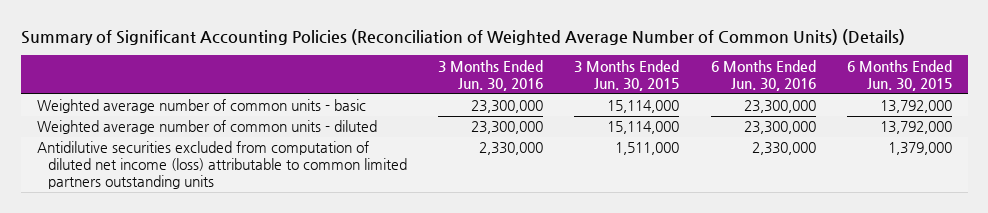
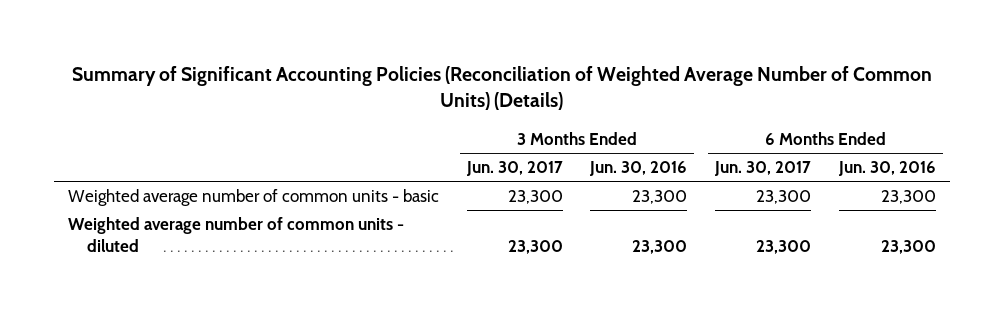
[574,59,680,91] 3 Months Ended Jun. 30, 2015 -> none
[846,59,952,91] 6 Months Ended Jun. 30, 2015 -> none
none -> [465,161,563,177] Jun. 30, 2017
none -> [714,161,812,177] Jun. 30, 2017
[36,141,407,189] Antidilutive securities excluded from computation of diluted net income (loss) attributable to common limited partners outstanding units -> none
[470,100,543,114] 23,300,000 -> [632,190,688,205] 23,300
[743,100,816,114] 23,300,000 -> [880,190,936,205] 23,300
[470,121,543,135] 23,300,000 -> [632,240,688,255] 23,300
[743,121,816,135] 23,300,000 -> [880,240,936,255] 23,300

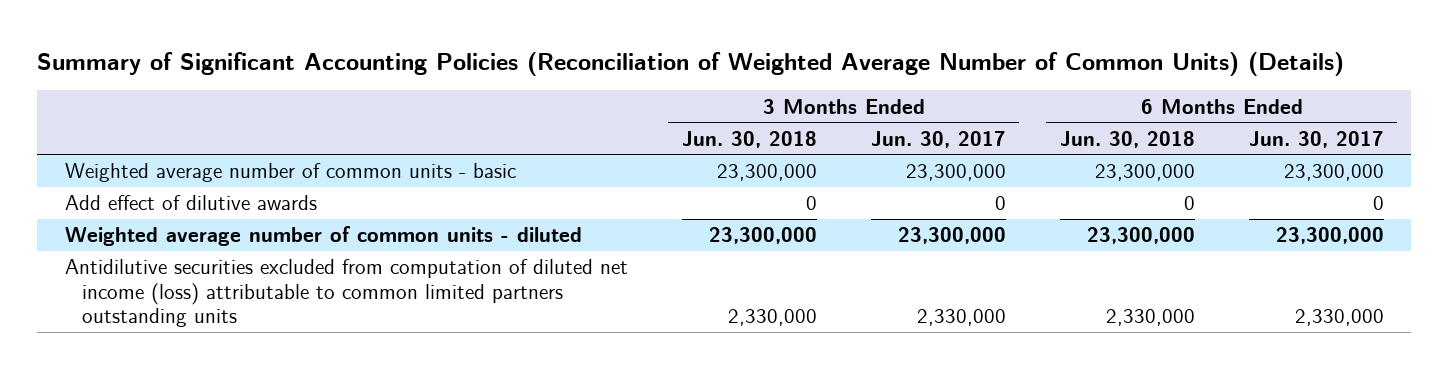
[589,161,688,177] Jun. 30, 2016 -> none
[837,161,936,177] Jun. 30, 2016 -> none
none -> [681,130,817,148] Jun. 30, 2018
none -> [1059,130,1195,148] Jun. 30, 2018
[507,190,563,205] 23,300 -> [905,164,1006,182] 23,300,000
[756,190,812,205] 23,300 -> [1283,164,1384,182] 23,300,000
none -> [64,195,317,211] Add effect of dilutive awards
[507,240,563,255] 23,300 -> [897,227,1006,245] 23,300,000
[756,240,812,255] 23,300 -> [1275,227,1384,245] 23,300,000
none -> [64,259,628,328] Antidilutive securities excluded from computation of diluted net income (loss) attributable to common limited partners outstanding units

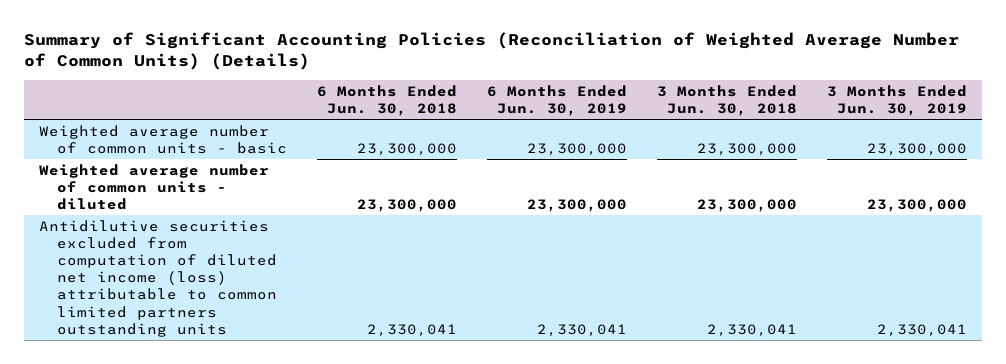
[870,130,1006,148] Jun. 30, 2017 -> none
[1248,130,1384,148] Jun. 30, 2017 -> none
none -> [486,84,627,116] 6 Months Ended Jun. 30, 2019
none -> [826,84,967,116] 3 Months Ended Jun. 30, 2019
[64,195,317,211] Add effect of dilutive awards -> none
[727,309,817,327] 2,330,000 -> [706,323,797,337] 2,330,041
[1105,309,1195,327] 2,330,000 -> [366,323,457,337] 2,330,041

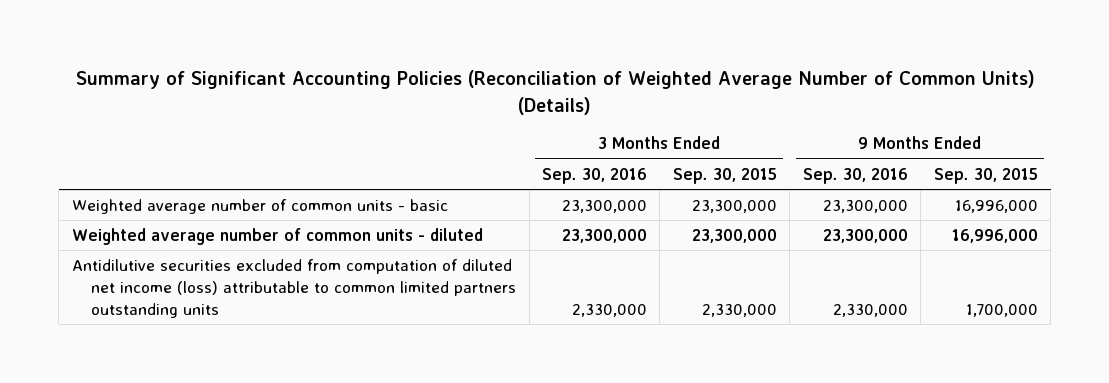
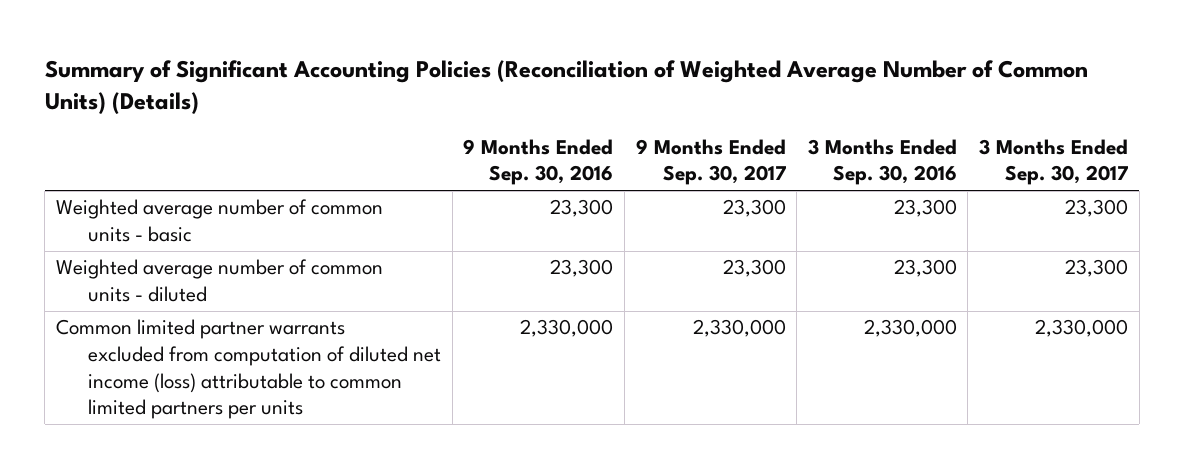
[672,167,777,184] Sep. 30, 2015 -> none
[933,167,1038,184] Sep. 30, 2015 -> none
none -> [635,138,786,186] 9 Months Ended Sep. 30, 2017
none -> [979,138,1129,186] 3 Months Ended Sep. 30, 2017
[561,199,647,213] 23,300,000 -> [893,199,957,218] 23,300
[822,199,908,213] 23,300,000 -> [550,199,614,218] 23,300
[561,228,647,243] 23,300,000 -> [893,259,957,278] 23,300
[822,228,908,243] 23,300,000 -> [550,259,614,278] 23,300
[71,258,517,318] Antidilutive securities excluded from computation of diluted net income (loss) attributable to common limited partners outstanding units -> [55,319,442,420] Common limited partner warrants excluded from computation of diluted net income (loss) attributable to common limited partners per units

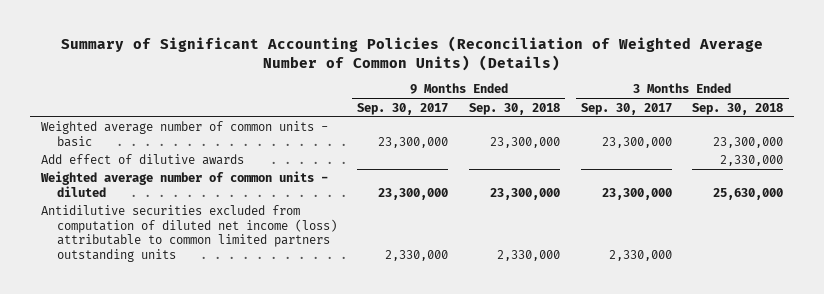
[463,138,614,186] 9 Months Ended Sep. 30, 2016 -> none
[807,138,957,186] 3 Months Ended Sep. 30, 2016 -> none
none -> [469,102,561,115] Sep. 30, 2018
none -> [692,102,784,115] Sep. 30, 2018
[722,199,786,218] 23,300 -> [378,136,449,148] 23,300,000
[1065,199,1129,218] 23,300 -> [601,136,672,148] 23,300,000
none -> [40,154,244,166] Add effect of dilutive awards
[722,259,786,278] 23,300 -> [378,187,449,200] 23,300,000
[1065,259,1129,278] 23,300 -> [601,187,672,200] 23,300,000
[55,319,442,420] Common limited partner warrants excluded from computation of diluted net income (loss) attributable to common limited partners per units -> [40,205,337,262] Antidilutive securities excluded from computation of diluted net income (loss) attributable to common limited partners outstanding units

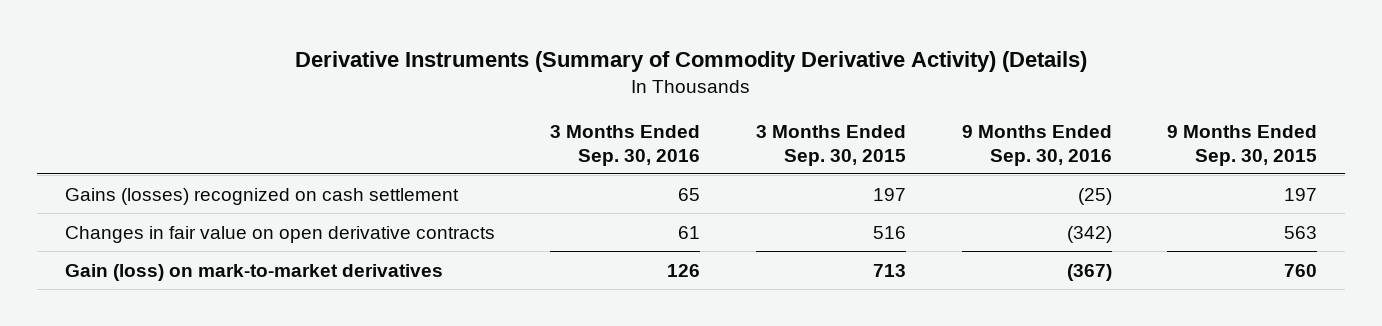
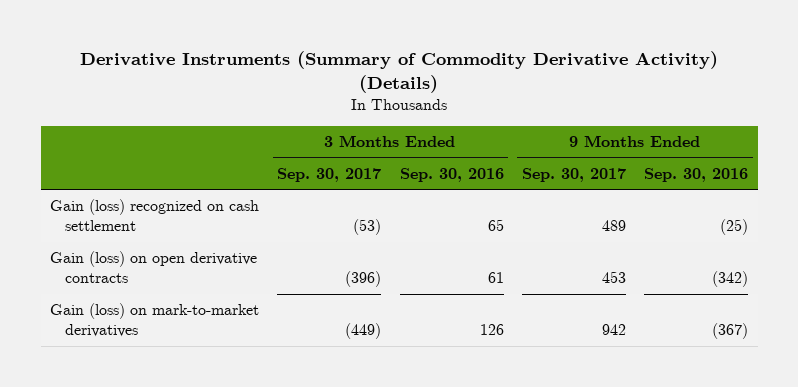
[755,124,906,166] 3 Months Ended Sep. 30, 2015 -> none
[1167,124,1318,166] 9 Months Ended Sep. 30, 2015 -> none
none -> [277,167,382,182] Sep. 30, 2017
none -> [521,167,626,182] Sep. 30, 2017
[64,187,459,205] Gains (losses) recognized on cash settlement -> [49,199,259,232] Gain (loss) recognized on cash settlement
[64,225,495,243] Changes in fair value on open derivative contracts -> [49,251,257,284] Gain (loss) on open derivative contracts

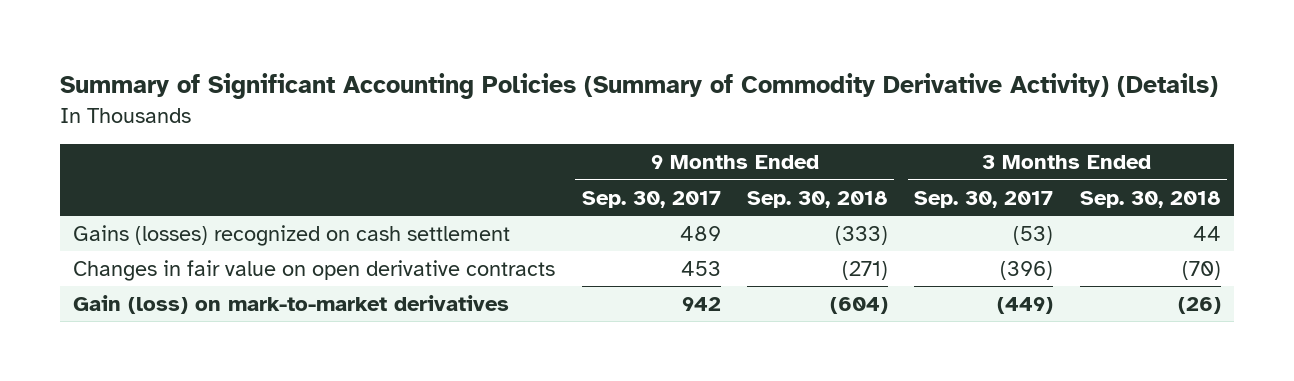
[80,50,719,94] Derivative Instruments (Summary of Commodity Derivative Activity) (Details) -> [59,73,1218,100] Summary of Significant Accounting Policies (Summary of Commodity Derivative Activity) (Details)
[399,167,504,182] Sep. 30, 2016 -> none
[644,167,749,182] Sep. 30, 2016 -> none
none -> [746,190,888,208] Sep. 30, 2018
none -> [1079,190,1221,208] Sep. 30, 2018
[49,199,259,232] Gain (loss) recognized on cash settlement -> [73,225,511,247] Gains (losses) recognized on cash settlement
[49,251,257,284] Gain (loss) on open derivative contracts -> [73,260,556,282] Changes in fair value on open derivative contracts

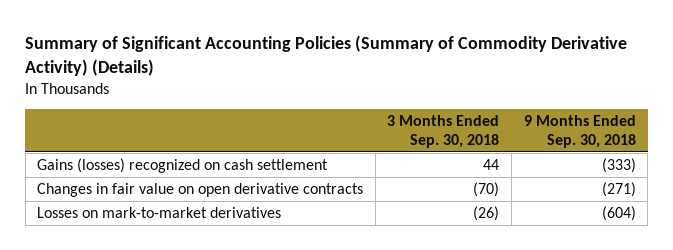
[581,190,721,208] Sep. 30, 2017 -> none
[914,190,1054,208] Sep. 30, 2017 -> none
[73,295,510,315] Gain (loss) on mark-to-market derivatives -> [37,206,282,218] Losses on mark-to-market derivatives

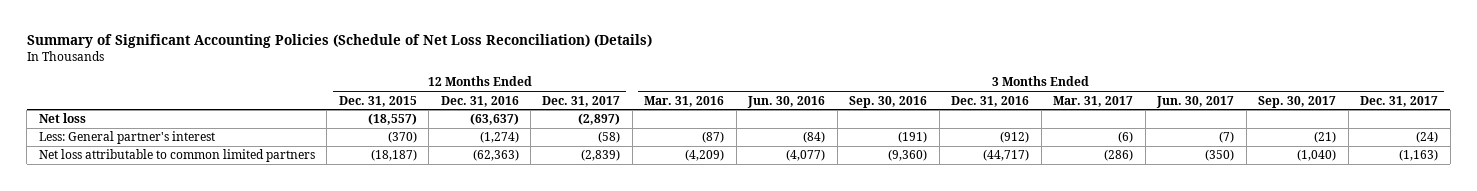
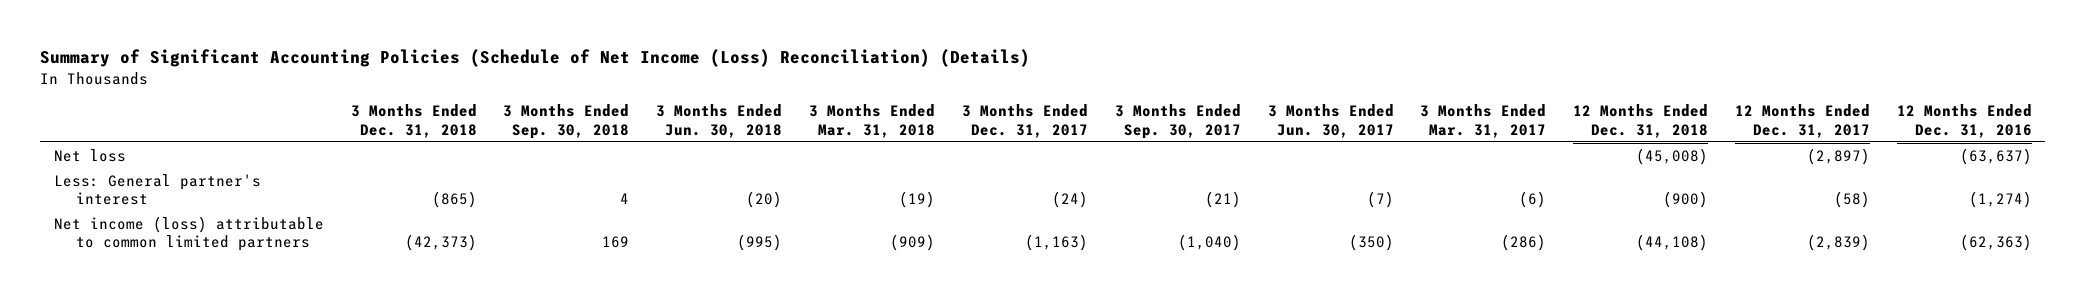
[26,33,652,48] Summary of Significant Accounting Policies (Schedule of Net Loss Reconciliation) (Details) -> [40,49,1031,68] Summary of Significant Accounting Policies (Schedule of Net Income (Loss) Reconciliation) (Details)
[338,95,417,107] Dec. 31, 2015 -> none
[644,95,725,107] Mar. 31, 2016 -> none
[747,95,826,108] Jun. 30, 2016 -> none
[849,95,928,108] Sep. 30, 2016 -> none
[951,95,1030,107] Dec. 31, 2016 -> none
none -> [350,104,477,138] 3 Months Ended Dec. 31, 2018
none -> [503,104,630,139] 3 Months Ended Sep. 30, 2018
none -> [656,104,783,138] 3 Months Ended Jun. 30, 2018
none -> [809,104,936,138] 3 Months Ended Mar. 31, 2018
none -> [1573,104,1709,138] 12 Months Ended Dec. 31, 2018
[38,149,315,163] Net loss attributable to common limited partners -> [53,215,324,252] Net income (loss) attributable to common limited partners

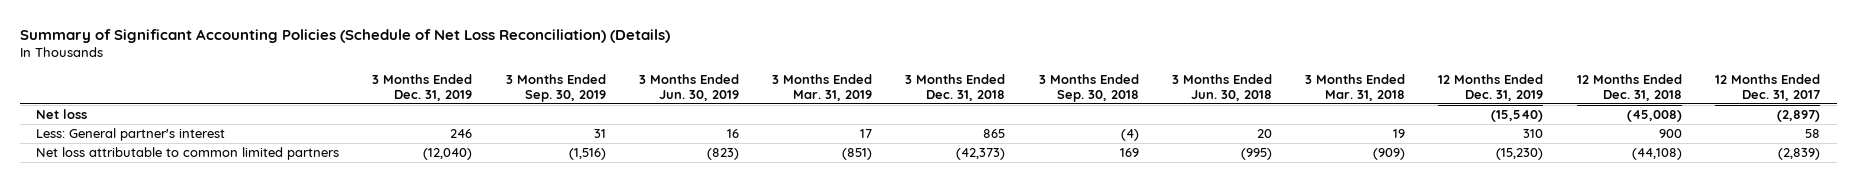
[40,49,1031,68] Summary of Significant Accounting Policies (Schedule of Net Income (Loss) Reconciliation) (Details) -> [19,28,670,43] Summary of Significant Accounting Policies (Schedule of Net Loss Reconciliation) (Details)
[961,104,1088,138] 3 Months Ended Dec. 31, 2017 -> none
[1114,104,1241,139] 3 Months Ended Sep. 30, 2017 -> none
[1267,104,1394,138] 3 Months Ended Jun. 30, 2017 -> none
[1420,104,1547,138] 3 Months Ended Mar. 31, 2017 -> none
[1897,104,2033,138] 12 Months Ended Dec. 31, 2016 -> none
none -> [372,74,473,102] 3 Months Ended Dec. 31, 2019
none -> [505,74,606,103] 3 Months Ended Sep. 30, 2019
none -> [638,74,739,102] 3 Months Ended Jun. 30, 2019
none -> [772,74,873,102] 3 Months Ended Mar. 31, 2019
none -> [1438,74,1544,102] 12 Months Ended Dec. 31, 2019
[431,191,477,209] (865) -> [983,128,1006,138] 865
[620,193,630,205] 4 -> [1120,128,1139,141] (4)
[746,191,783,209] (20) -> [1256,128,1272,138] 20
[899,191,936,209] (19) -> [1393,128,1406,138] 19
[1663,191,1709,209] (900) -> [1658,128,1682,138] 900
[1834,191,1871,209] (58) -> [1805,128,1821,138] 58
[53,215,324,252] Net income (loss) attributable to common limited partners -> [36,146,340,160] Net loss attributable to common limited partners

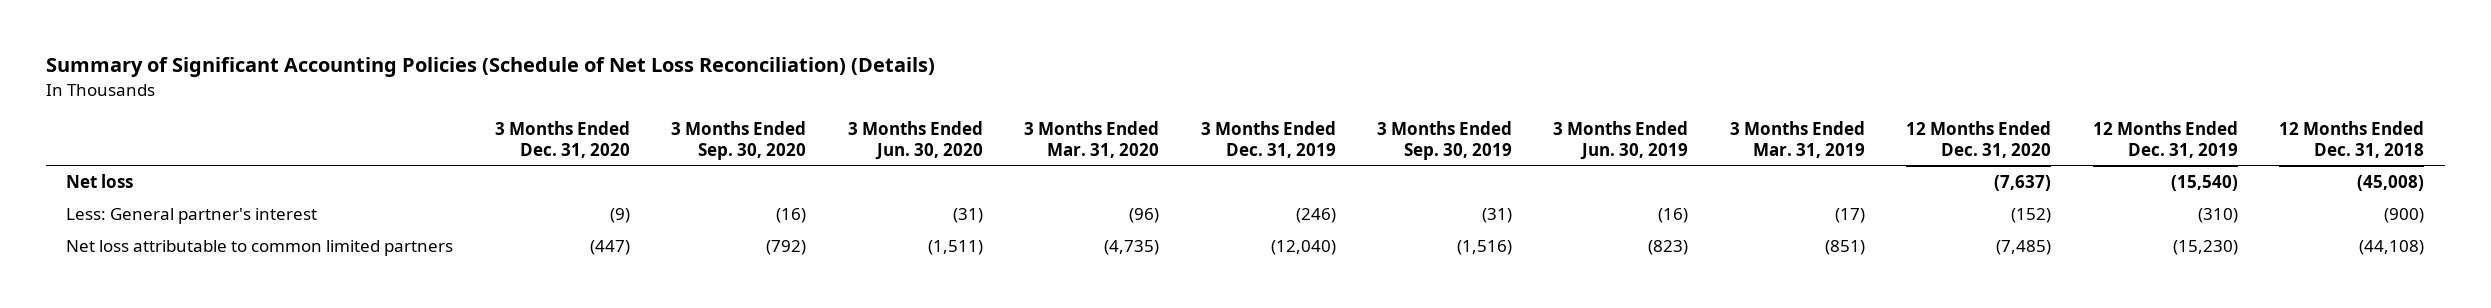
[905,74,1006,102] 3 Months Ended Dec. 31, 2018 -> none
[1038,74,1139,103] 3 Months Ended Sep. 30, 2018 -> none
[1171,74,1272,102] 3 Months Ended Jun. 30, 2018 -> none
[1305,74,1406,102] 3 Months Ended Mar. 31, 2018 -> none
[1715,74,1821,102] 12 Months Ended Dec. 31, 2017 -> none
none -> [494,121,630,158] 3 Months Ended Dec. 31, 2020
none -> [671,121,807,160] 3 Months Ended Sep. 30, 2020
none -> [847,121,983,160] 3 Months Ended Jun. 30, 2020
none -> [1024,121,1160,158] 3 Months Ended Mar. 31, 2020
none -> [1906,121,2052,158] 12 Months Ended Dec. 31, 2020
[450,128,473,138] 246 -> [1295,208,1336,224] (246)
[593,128,606,138] 31 -> [1481,208,1512,224] (31)
[726,128,739,138] 16 -> [1658,208,1689,224] (16)
[860,128,873,138] 17 -> [1834,208,1865,224] (17)
[1523,128,1544,138] 310 -> [2197,208,2238,224] (310)
[1658,128,1682,138] 900 -> [2384,208,2425,224] (900)

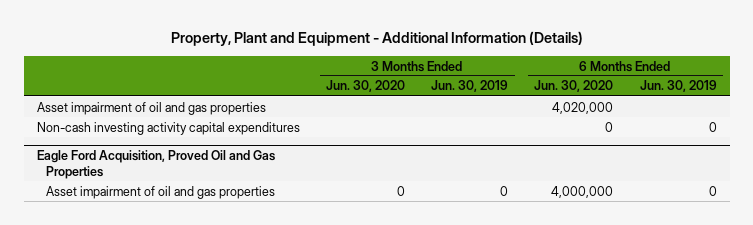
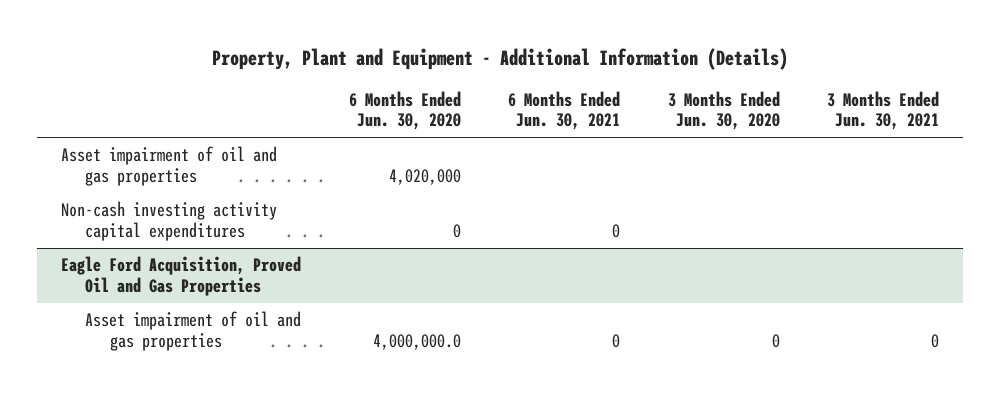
[431,80,509,93] Jun. 30, 2019 -> none
[639,80,717,93] Jun. 30, 2019 -> none
none -> [508,90,621,131] 6 Months Ended Jun. 30, 2021
none -> [827,90,940,131] 3 Months Ended Jun. 30, 2021
[551,185,614,198] 4,000,000 -> [372,333,461,350] 4,000,000.0

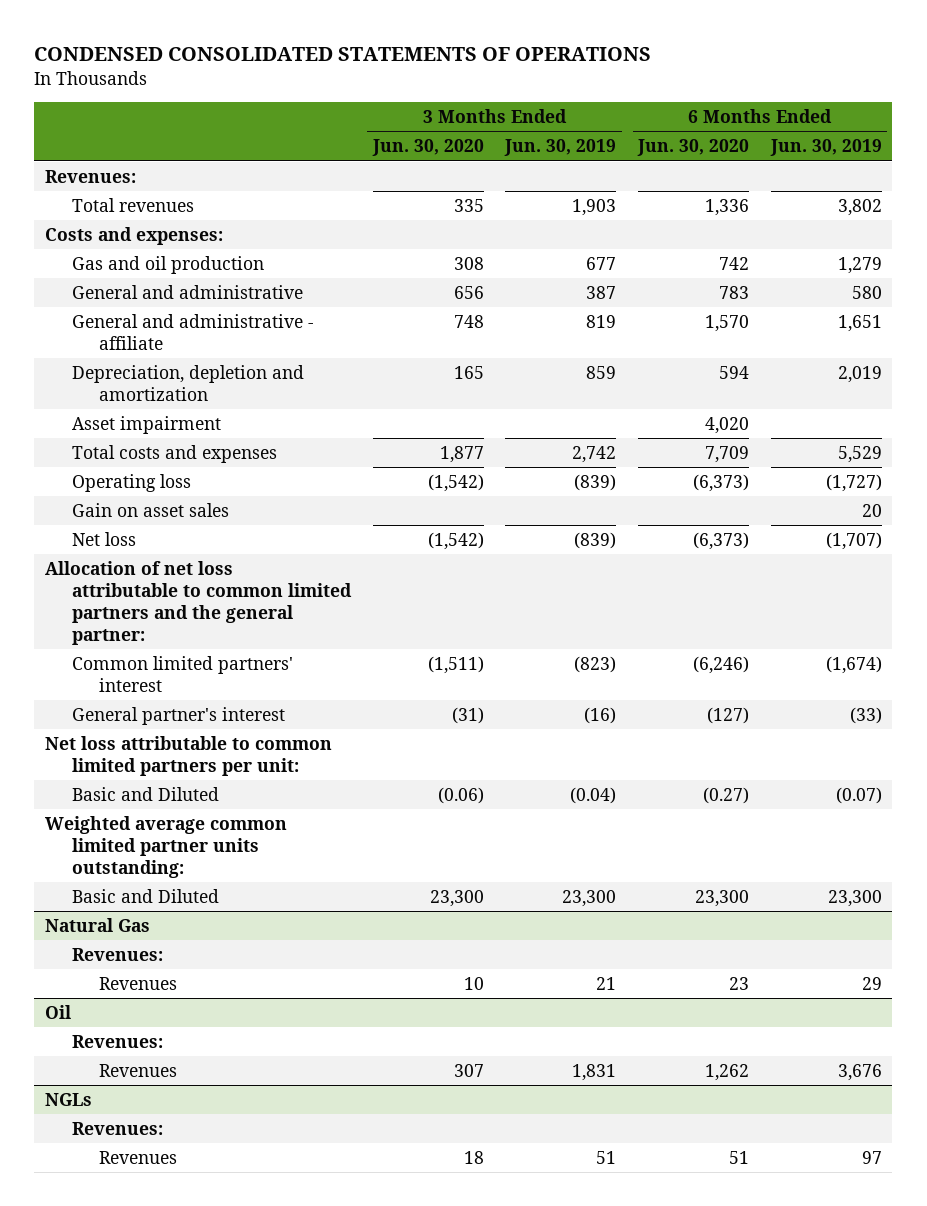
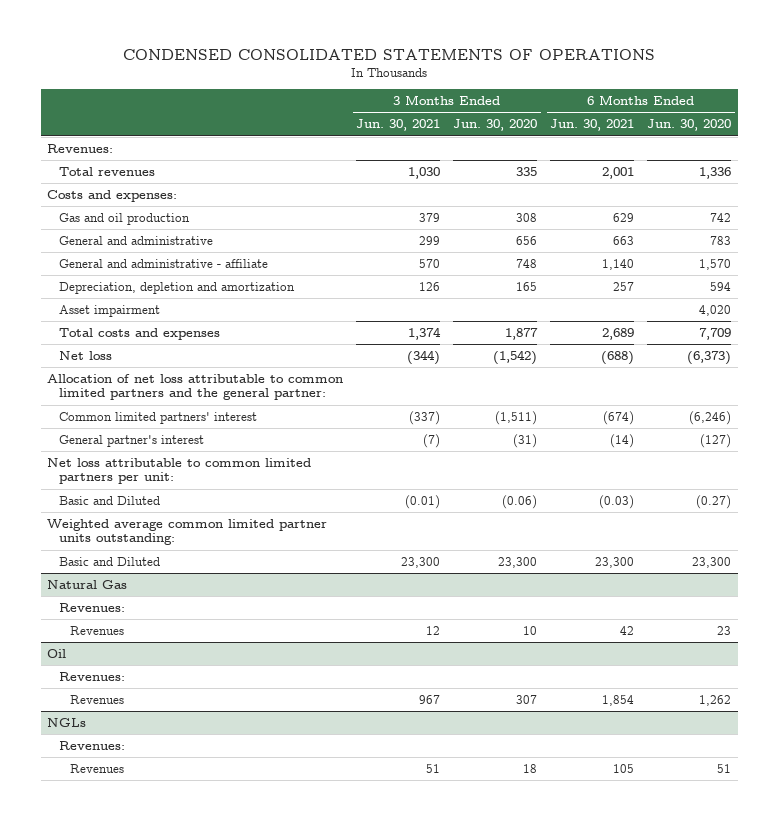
[504,139,617,157] Jun. 30, 2019 -> none
[769,139,882,157] Jun. 30, 2019 -> none
none -> [356,119,441,132] Jun. 30, 2021
none -> [550,119,635,132] Jun. 30, 2021
[72,473,192,492] Operating loss -> none
[72,502,230,517] Gain on asset sales -> none

